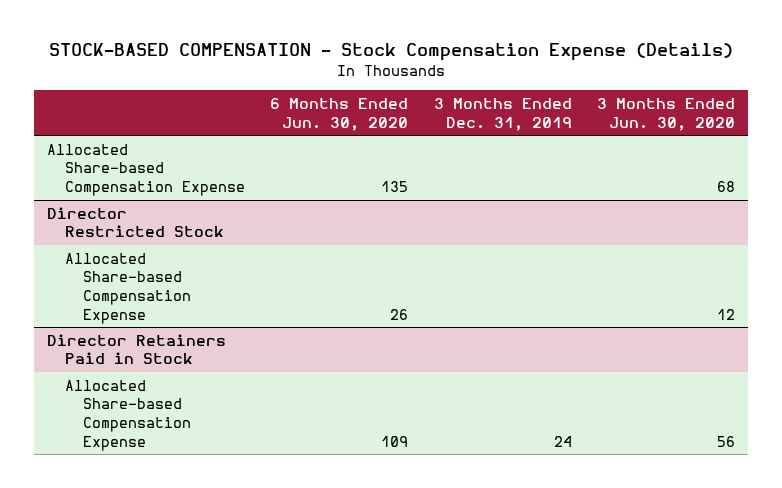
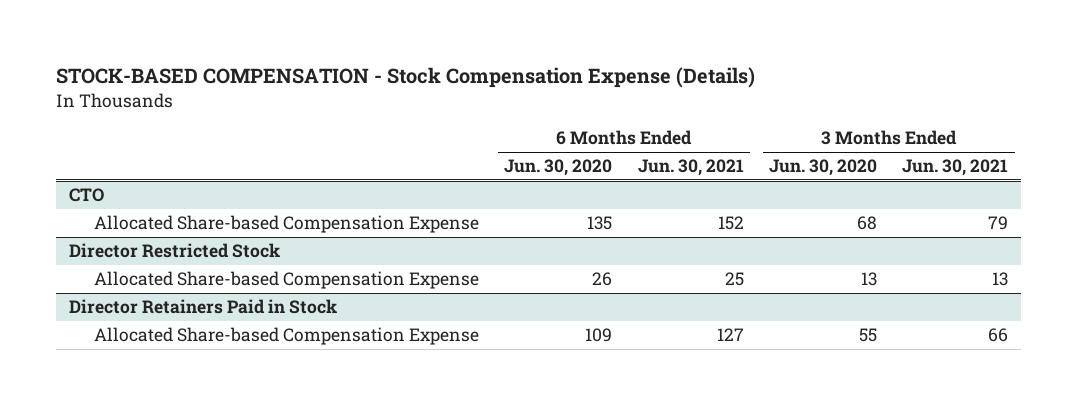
[433,98,572,131] 3 Months Ended Dec. 31, 2019 -> none
none -> [637,159,744,177] Jun. 30, 2021
none -> [902,159,1009,177] Jun. 30, 2021
none -> [68,188,104,203] CTO
[717,308,736,320] 12 -> [860,272,877,287] 13
[717,435,736,447] 56 -> [858,328,877,343] 55

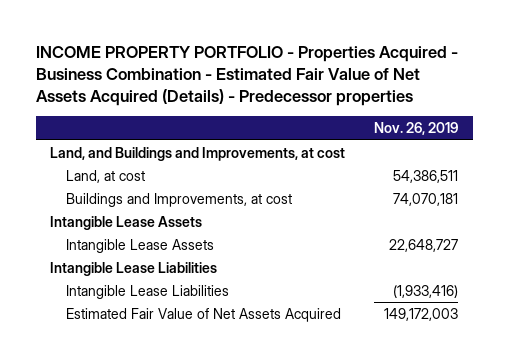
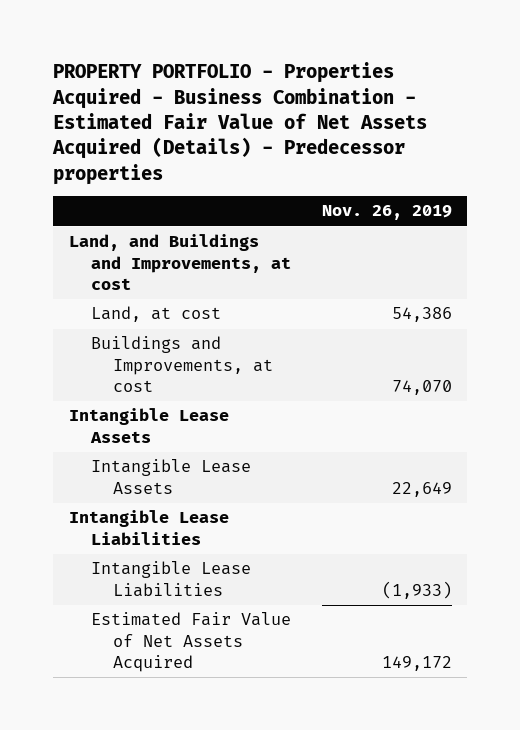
[36,46,459,107] INCOME PROPERTY PORTFOLIO - Properties Acquired - Business Combination - Estimated Fair Value of Net Assets Acquired (Details) - Predecessor properties -> [52,62,428,185] PROPERTY PORTFOLIO - Properties Acquired - Business Combination - Estimated Fair Value of Net Assets Acquired (Details) - Predecessor properties
[393,169,459,183] 54,386,511 -> [391,307,452,323] 54,386
[393,192,459,206] 74,070,181 -> [391,379,452,395] 74,070
[389,238,459,252] 22,648,727 -> [391,481,452,497] 22,649
[393,284,459,298] (1,933,416) -> [381,580,452,599] (1,933)
[384,307,459,321] 149,172,003 -> [381,655,452,671] 149,172

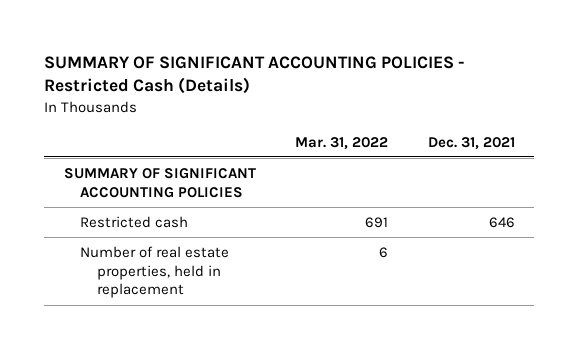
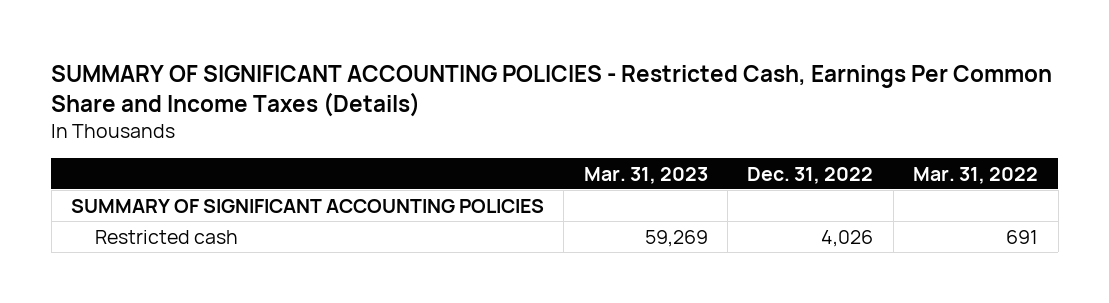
[44,55,466,95] SUMMARY OF SIGNIFICANT ACCOUNTING POLICIES - Restricted Cash (Details) -> [51,64,1053,117] SUMMARY OF SIGNIFICANT ACCOUNTING POLICIES - Restricted Cash, Earnings Per Common Share and Income Taxes (Details)
[427,136,515,150] Dec. 31, 2021 -> none
none -> [583,166,708,184] Mar. 31, 2023
none -> [747,166,874,184] Dec. 31, 2022
[80,245,230,299] Number of real estate properties, held in replacement -> none

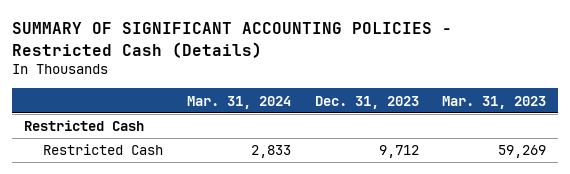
[51,64,1053,117] SUMMARY OF SIGNIFICANT ACCOUNTING POLICIES - Restricted Cash, Earnings Per Common Share and Income Taxes (Details) -> [12,21,453,58] SUMMARY OF SIGNIFICANT ACCOUNTING POLICIES - Restricted Cash (Details)
[747,166,874,184] Dec. 31, 2022 -> none
[913,166,1039,184] Mar. 31, 2022 -> none
none -> [186,95,291,109] Mar. 31, 2024
none -> [314,95,419,109] Dec. 31, 2023
[70,198,544,213] SUMMARY OF SIGNIFICANT ACCOUNTING POLICIES -> none
none -> [24,120,145,132] Restricted Cash
[95,229,239,244] Restricted cash -> [43,144,164,156] Restricted Cash

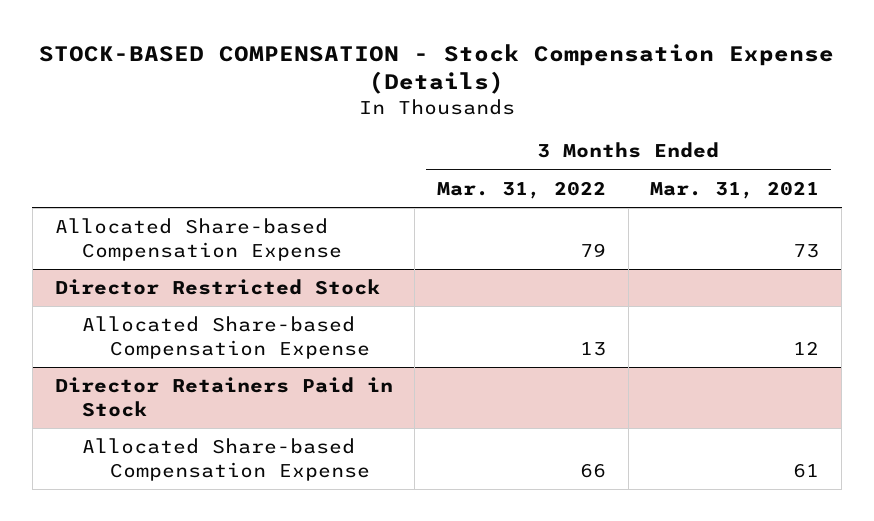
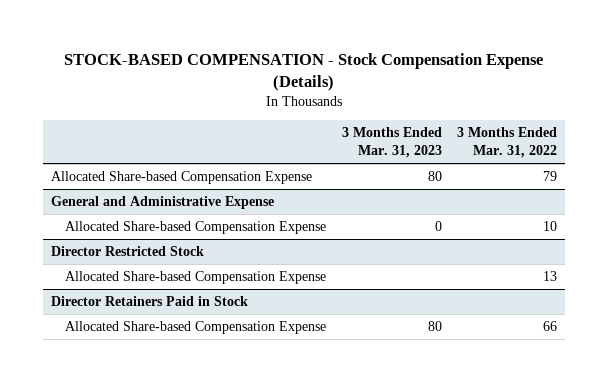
[650,180,820,199] Mar. 31, 2021 -> none
none -> [341,127,442,159] 3 Months Ended Mar. 31, 2023
none -> [50,195,274,209] General and Administrative Expense
none -> [65,220,327,234] Allocated Share-based Compensation Expense

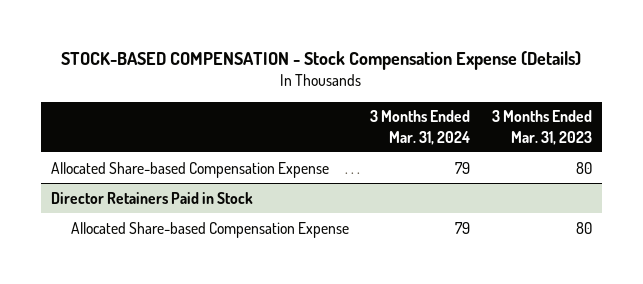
[457,127,558,159] 3 Months Ended Mar. 31, 2022 -> none
none -> [370,110,471,145] 3 Months Ended Mar. 31, 2024
[50,195,274,209] General and Administrative Expense -> none
[65,220,327,234] Allocated Share-based Compensation Expense -> none
[50,245,204,256] Director Restricted Stock -> none
[65,270,327,284] Allocated Share-based Compensation Expense -> none

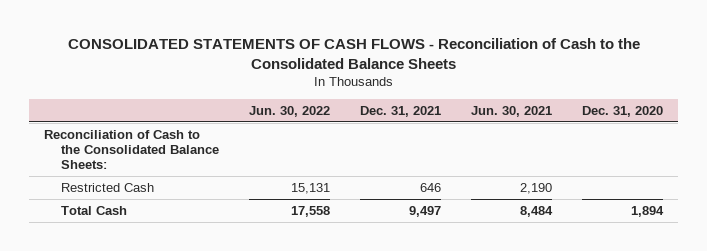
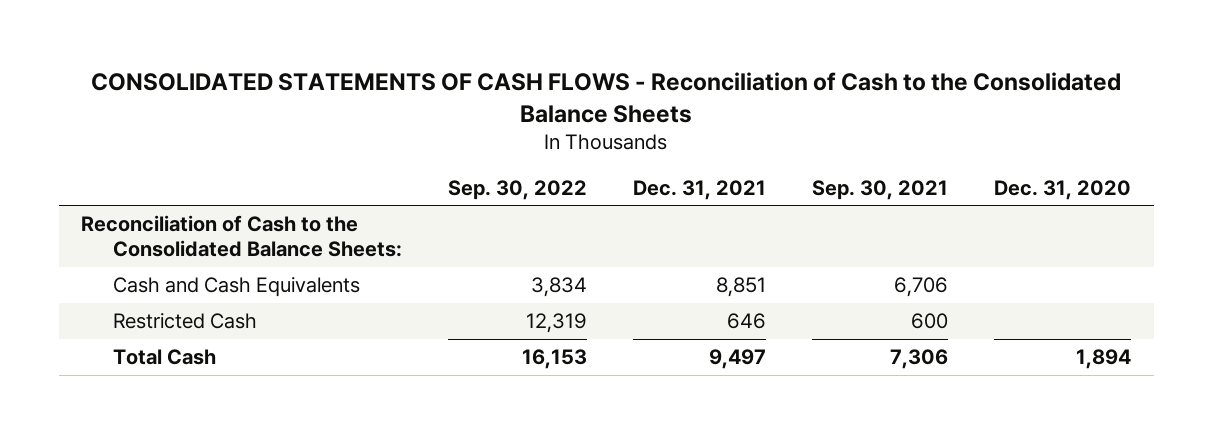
[249,105,331,117] Jun. 30, 2022 -> none
[471,105,553,117] Jun. 30, 2021 -> none
none -> [447,179,587,200] Sep. 30, 2022
none -> [811,179,948,200] Sep. 30, 2021
none -> [113,277,361,298] Cash and Cash Equivalents

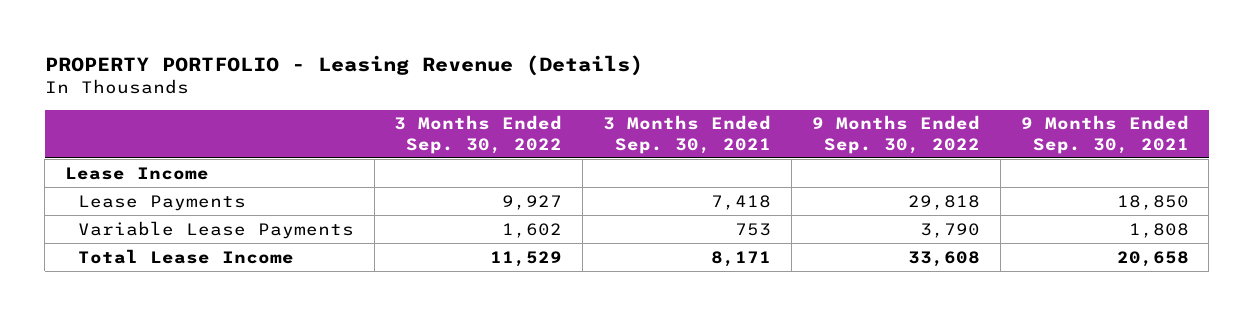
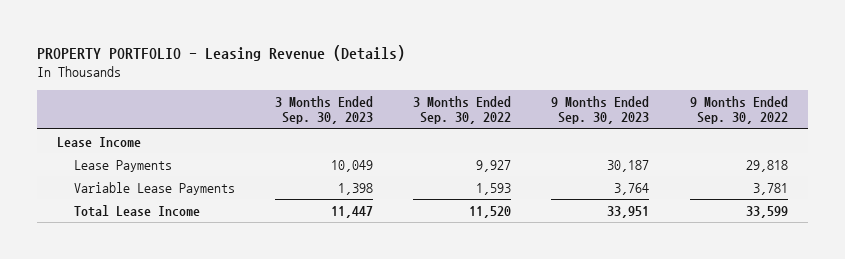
[603,115,772,154] 3 Months Ended Sep. 30, 2021 -> none
[1020,115,1189,154] 9 Months Ended Sep. 30, 2021 -> none
none -> [274,95,373,125] 3 Months Ended Sep. 30, 2023
none -> [551,95,650,125] 9 Months Ended Sep. 30, 2023
[502,222,563,238] 1,602 -> [476,182,512,195] 1,593
[919,222,980,238] 3,790 -> [752,182,788,195] 3,781
[490,250,563,267] 11,529 -> [469,205,512,218] 11,520
[907,250,980,267] 33,608 -> [745,205,788,218] 33,599

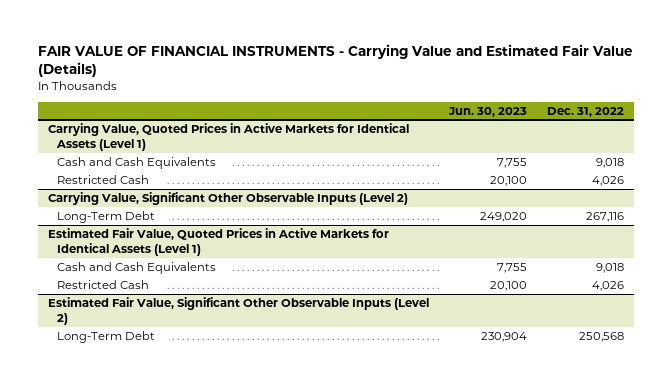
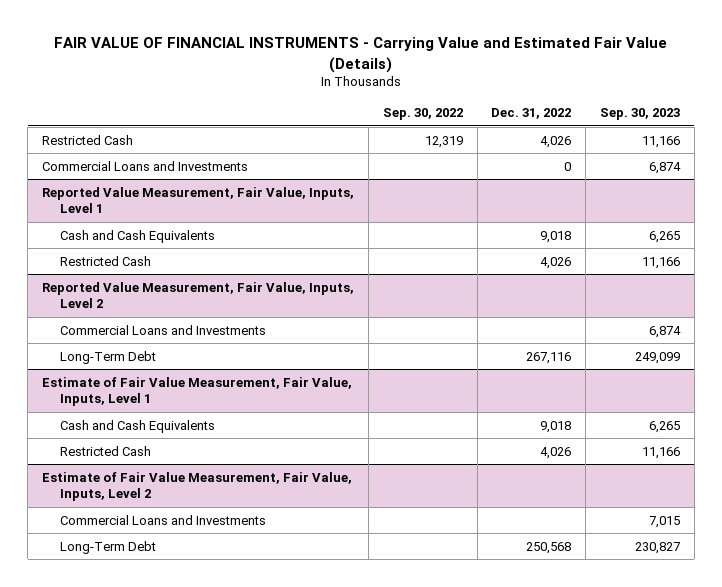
[447,106,527,117] Jun. 30, 2023 -> none
none -> [382,108,463,121] Sep. 30, 2022
none -> [599,108,680,121] Sep. 30, 2023
[48,122,410,151] Carrying Value, Quoted Prices in Active Markets for Identical Assets (Level 1) -> none
none -> [42,134,134,145] Restricted Cash
none -> [42,160,249,171] Commercial Loans and Investments
none -> [42,186,355,214] Reported Value Measurement, Fair Value, Inputs, Level 1
[48,191,409,205] Carrying Value, Significant Other Observable Inputs (Level 2) -> none
none -> [42,281,355,309] Reported Value Measurement, Fair Value, Inputs, Level 2
none -> [60,324,267,335] Commercial Loans and Investments
[48,227,390,256] Estimated Fair Value, Quoted Prices in Active Markets for Identical Assets (Level 1) -> none
none -> [42,376,353,407] Estimate of Fair Value Measurement, Fair Value, Inputs, Level 1
[48,296,430,325] Estimated Fair Value, Significant Other Observable Inputs (Level 2) -> none
none -> [42,471,353,502] Estimate of Fair Value Measurement, Fair Value, Inputs, Level 2
none -> [60,514,267,525] Commercial Loans and Investments

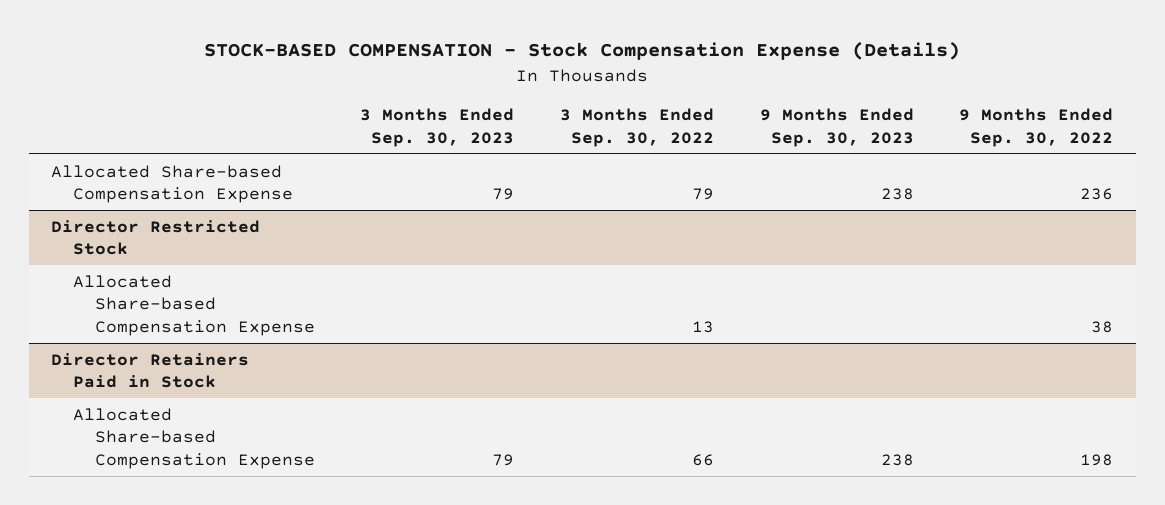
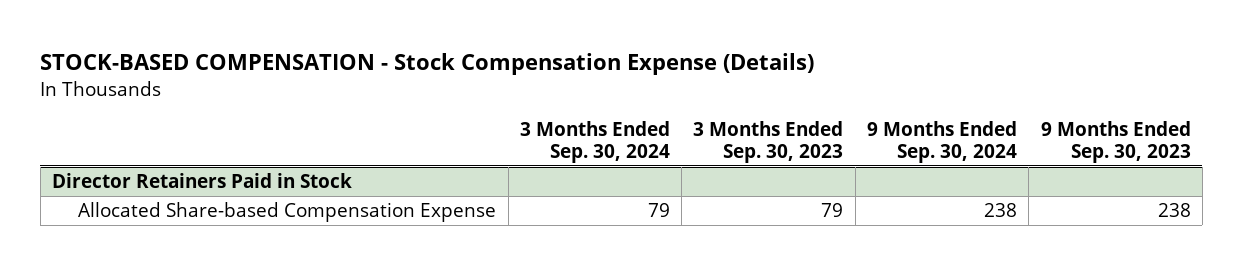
[560,108,715,147] 3 Months Ended Sep. 30, 2022 -> none
[959,108,1114,147] 9 Months Ended Sep. 30, 2022 -> none
none -> [519,120,670,164] 3 Months Ended Sep. 30, 2024
none -> [866,120,1017,164] 9 Months Ended Sep. 30, 2024
[51,164,294,204] Allocated Share-based Compensation Expense -> none
[51,219,261,256] Director Restricted Stock -> none
[73,274,315,336] Allocated Share-based Compensation Expense -> none

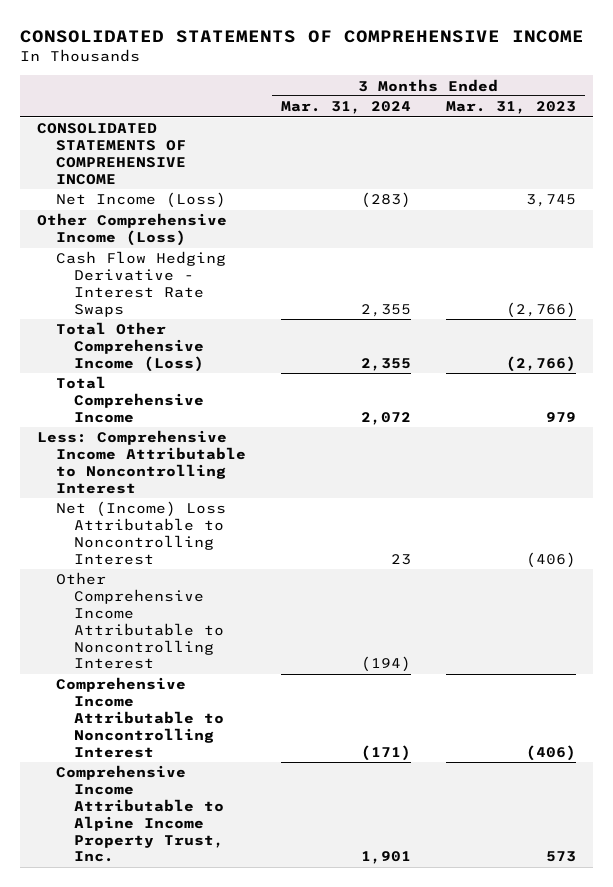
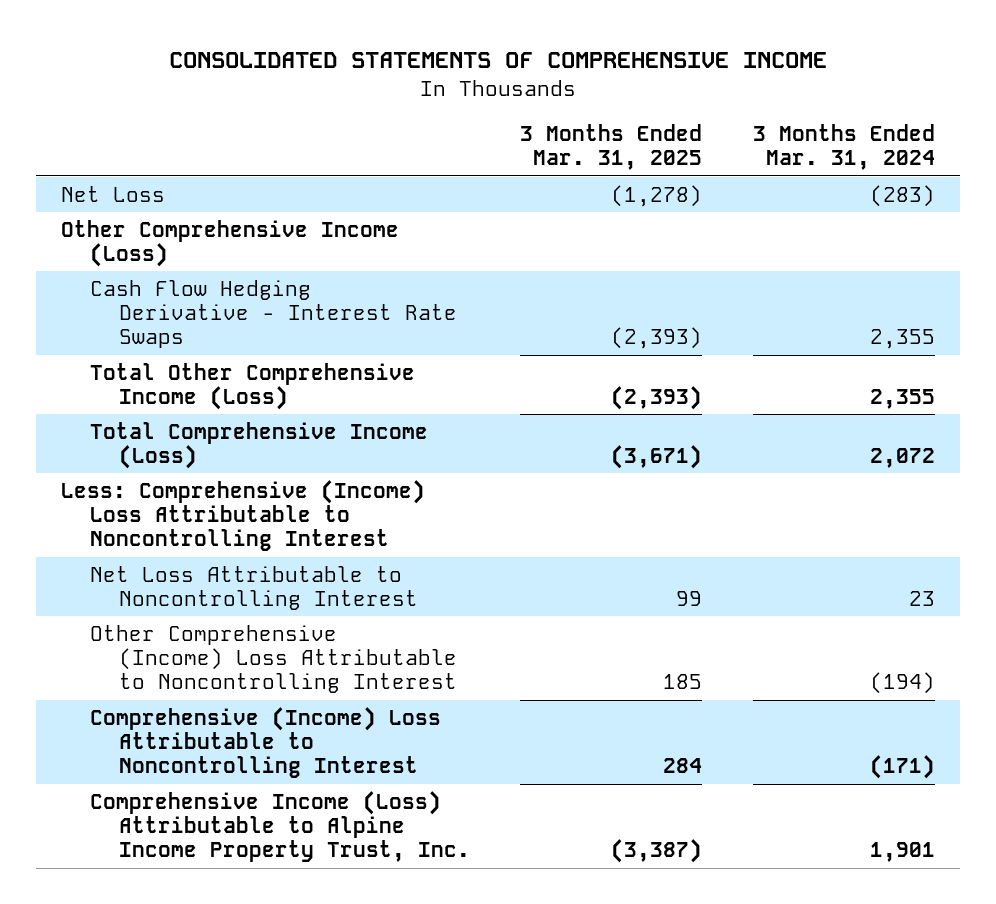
[445,101,576,115] Mar. 31, 2023 -> none
none -> [520,123,703,171] 3 Months Ended Mar. 31, 2025
[37,123,186,185] CONSOLIDATED STATEMENTS OF COMPREHENSIVE INCOME -> none
[55,192,226,209] Net Income (Loss) -> [61,185,166,202] Net Loss
[55,376,204,423] Total Comprehensive Income -> [90,421,429,470] Total Comprehensive Income (Loss)
[37,430,246,494] Less: Comprehensive Income Attributable to Noncontrolling Interest -> [61,479,426,552] Less: Comprehensive (Income) Loss Attributable to Noncontrolling Interest
[55,501,226,565] Net (Income) Loss Attributable to Noncontrolling Interest -> [90,565,419,611] Net Loss Attributable to Noncontrolling Interest
[55,572,224,670] Other Comprehensive Income Attributable to Noncontrolling Interest -> [90,624,458,694] Other Comprehensive (Income) Loss Attributable to Noncontrolling Interest
[55,677,224,758] Comprehensive Income Attributable to Noncontrolling Interest -> [90,706,442,779] Comprehensive (Income) Loss Attributable to Noncontrolling Interest
[55,765,224,863] Comprehensive Income Attributable to Alpine Income Property Trust, Inc. -> [90,790,471,863] Comprehensive Income (Loss) Attributable to Alpine Income Property Trust, Inc.

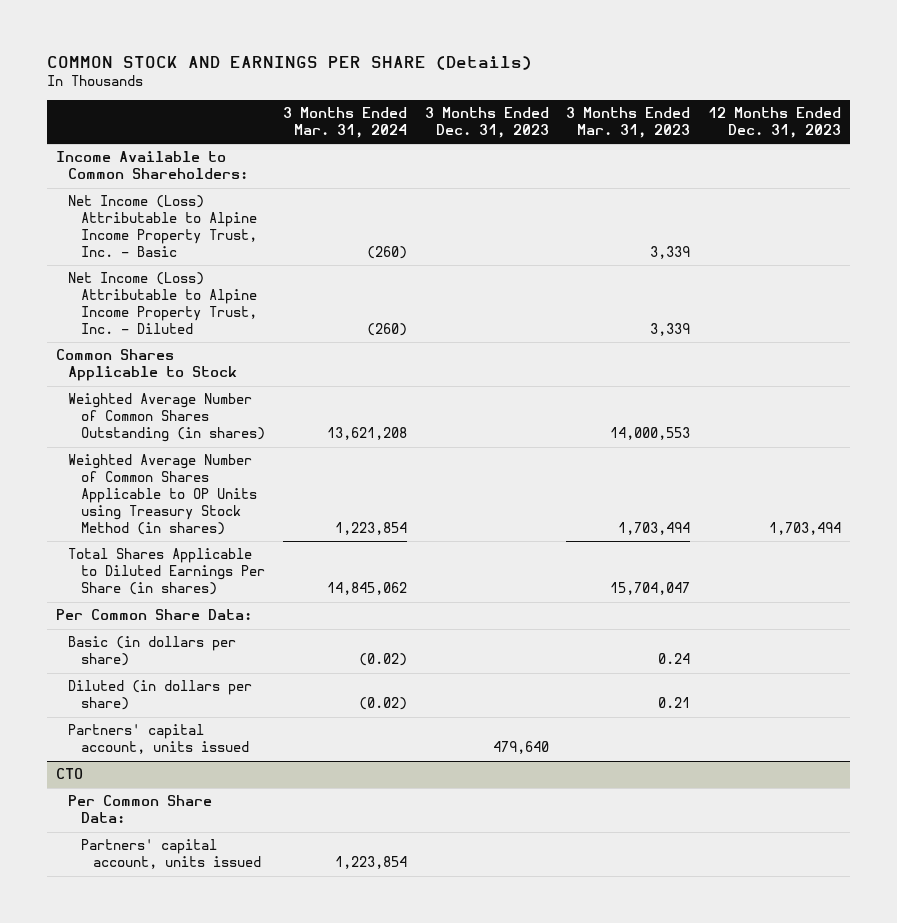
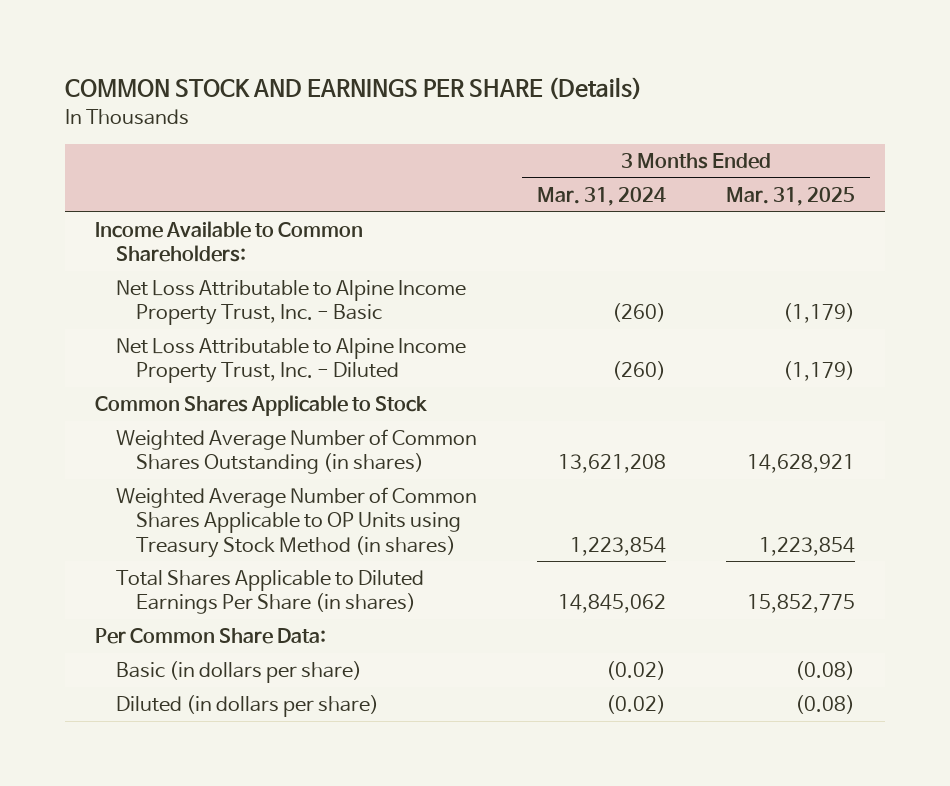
[424,107,549,138] 3 Months Ended Dec. 31, 2023 -> none
[566,107,691,138] 3 Months Ended Mar. 31, 2023 -> none
[708,107,842,138] 12 Months Ended Dec. 31, 2023 -> none
none -> [725,186,855,206] Mar. 31, 2025
[68,195,257,258] Net Income (Loss) Attributable to Alpine Income Property Trust, Inc. - Basic -> [115,280,466,326] Net Loss Attributable to Alpine Income Property Trust, Inc. - Basic
[68,272,257,335] Net Income (Loss) Attributable to Alpine Income Property Trust, Inc. - Diluted -> [115,338,466,384] Net Loss Attributable to Alpine Income Property Trust, Inc. - Diluted
[68,724,249,755] Partners' capital account, units issued -> none
[55,768,83,780] CTO -> none
[68,795,213,824] Per Common Share Data: -> none
[80,839,262,870] Partners' capital account, units issued -> none

